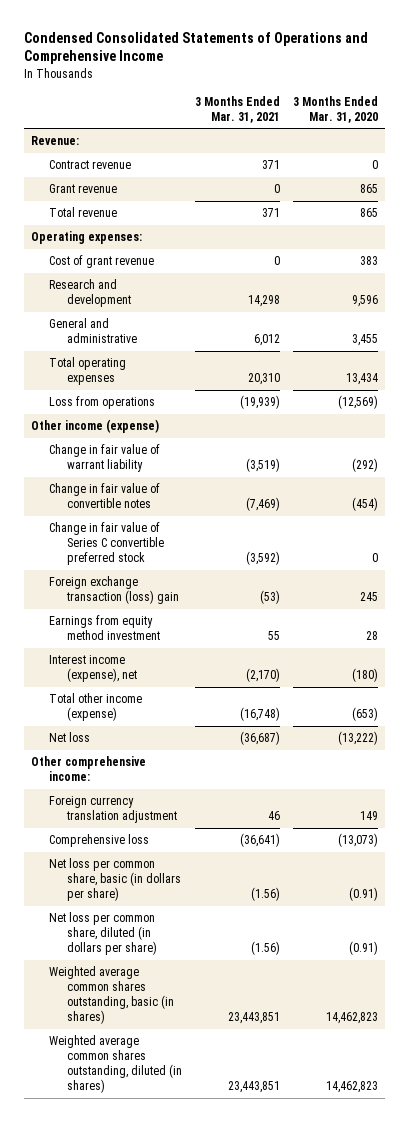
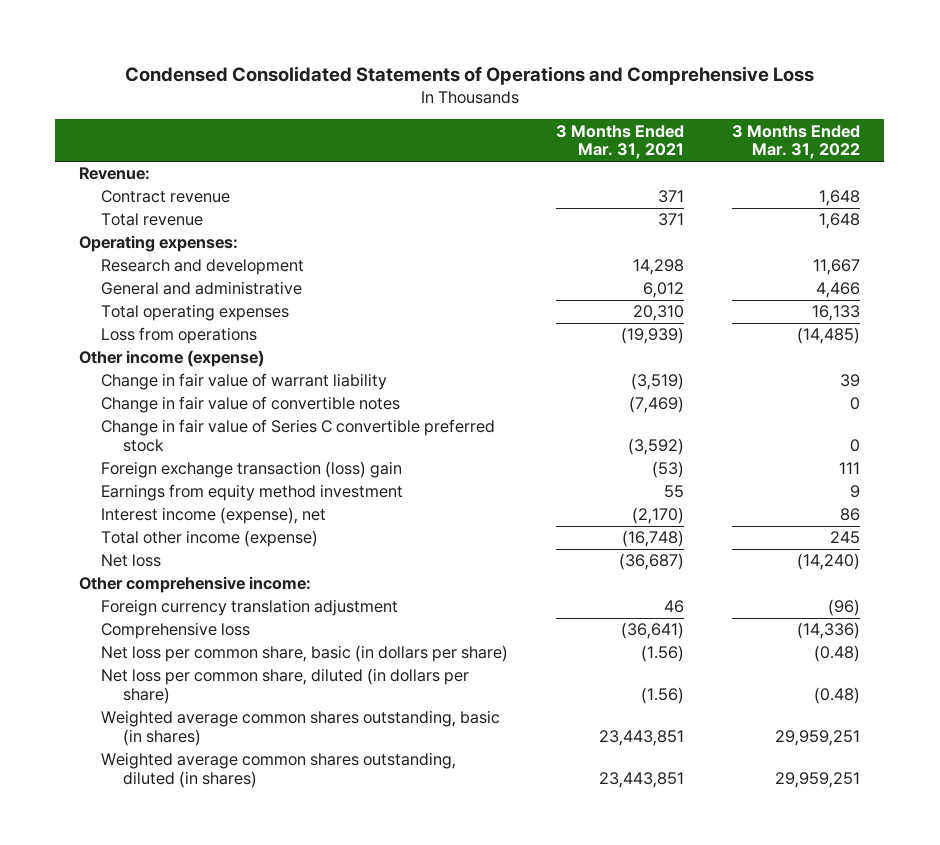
[24,31,369,65] Condensed Consolidated Statements of Operations and Comprehensive Income -> [124,65,814,85] Condensed Consolidated Statements of Operations and Comprehensive Loss
[293,95,379,123] 3 Months Ended Mar. 31, 2020 -> none
none -> [732,124,861,160] 3 Months Ended Mar. 31, 2022
[48,184,117,194] Grant revenue -> none
[48,255,154,269] Cost of grant revenue -> none

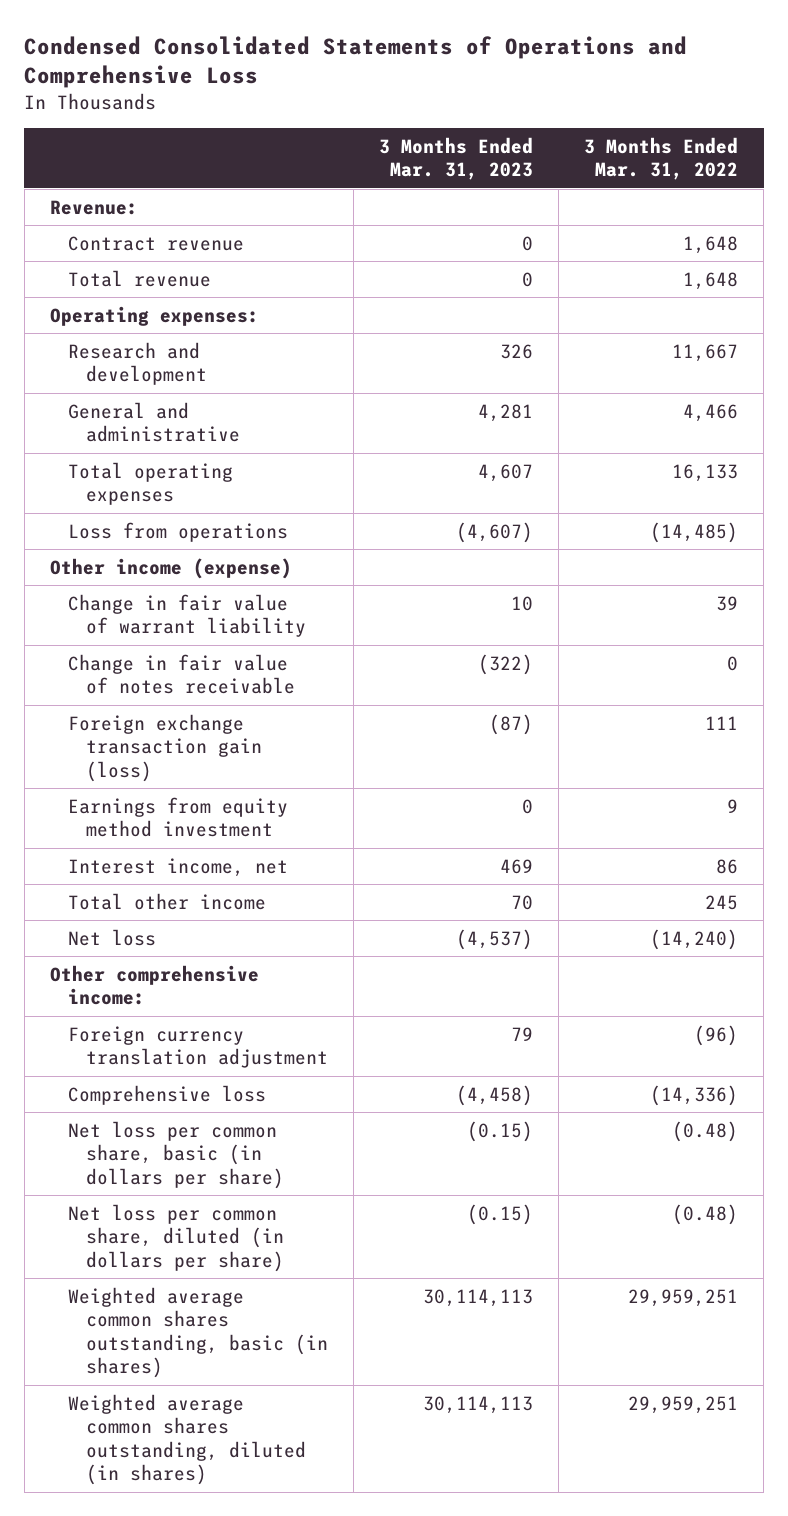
[556,124,685,160] 3 Months Ended Mar. 31, 2021 -> none
none -> [379,136,534,181] 3 Months Ended Mar. 31, 2023
[101,419,496,453] Change in fair value of Series C convertible preferred stock -> none
[101,396,401,414] Change in fair value of convertible notes -> [67,653,295,695] Change in fair value of notes receivable
[101,461,403,479] Foreign exchange transaction (loss) gain -> [67,713,262,782] Foreign exchange transaction gain (loss)
[101,507,327,525] Interest income (expense), net -> [67,857,288,877] Interest income, net
[101,530,319,548] Total other income (expense) -> [67,892,266,910] Total other income

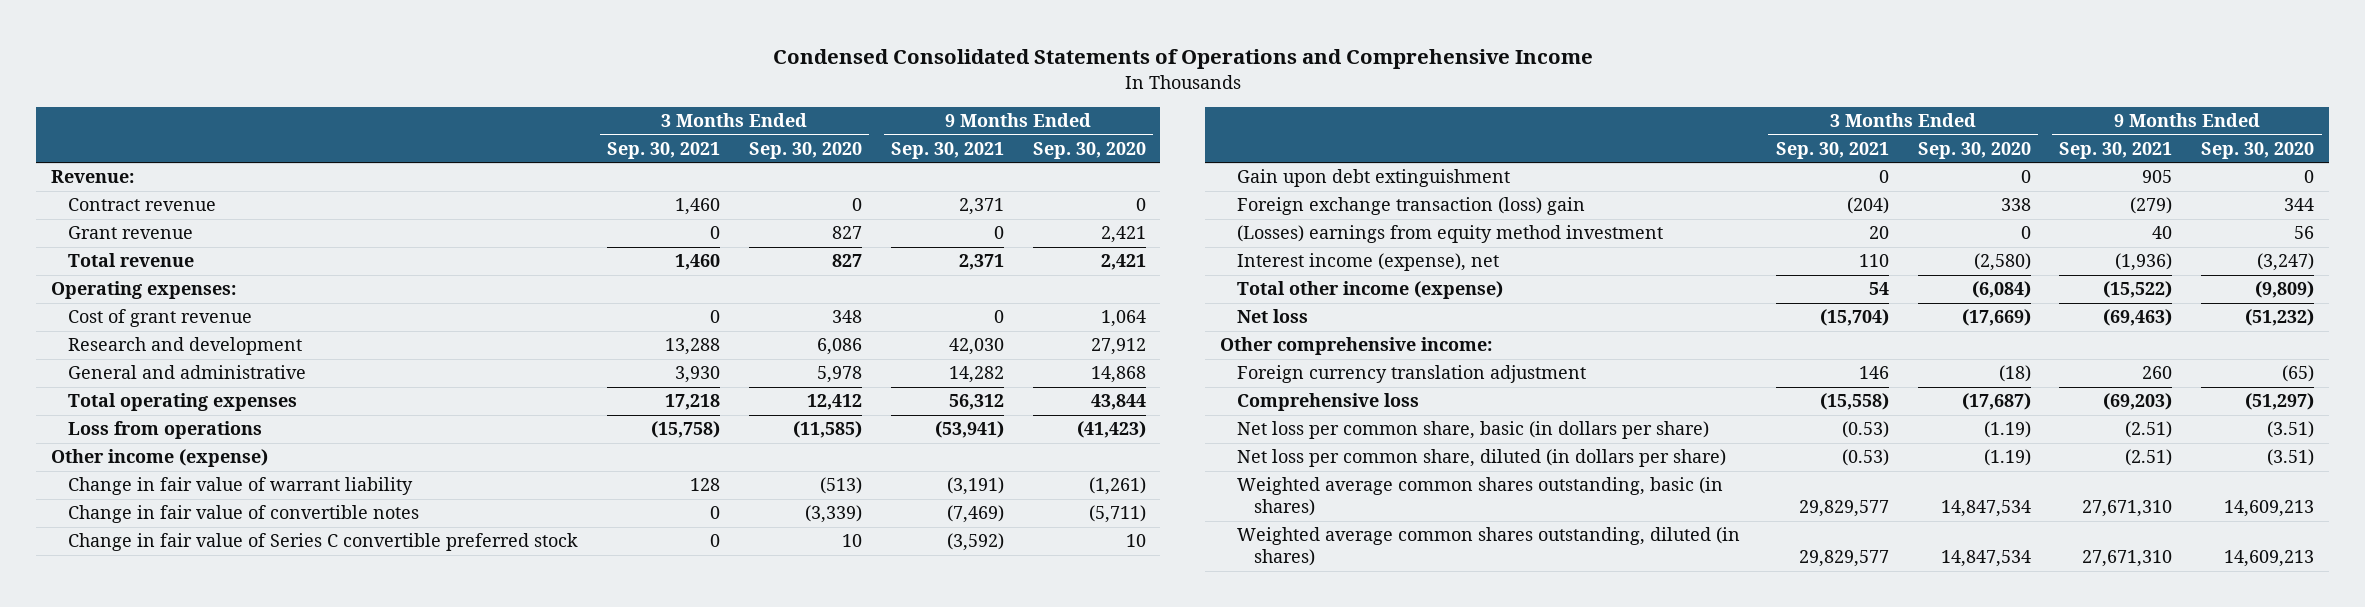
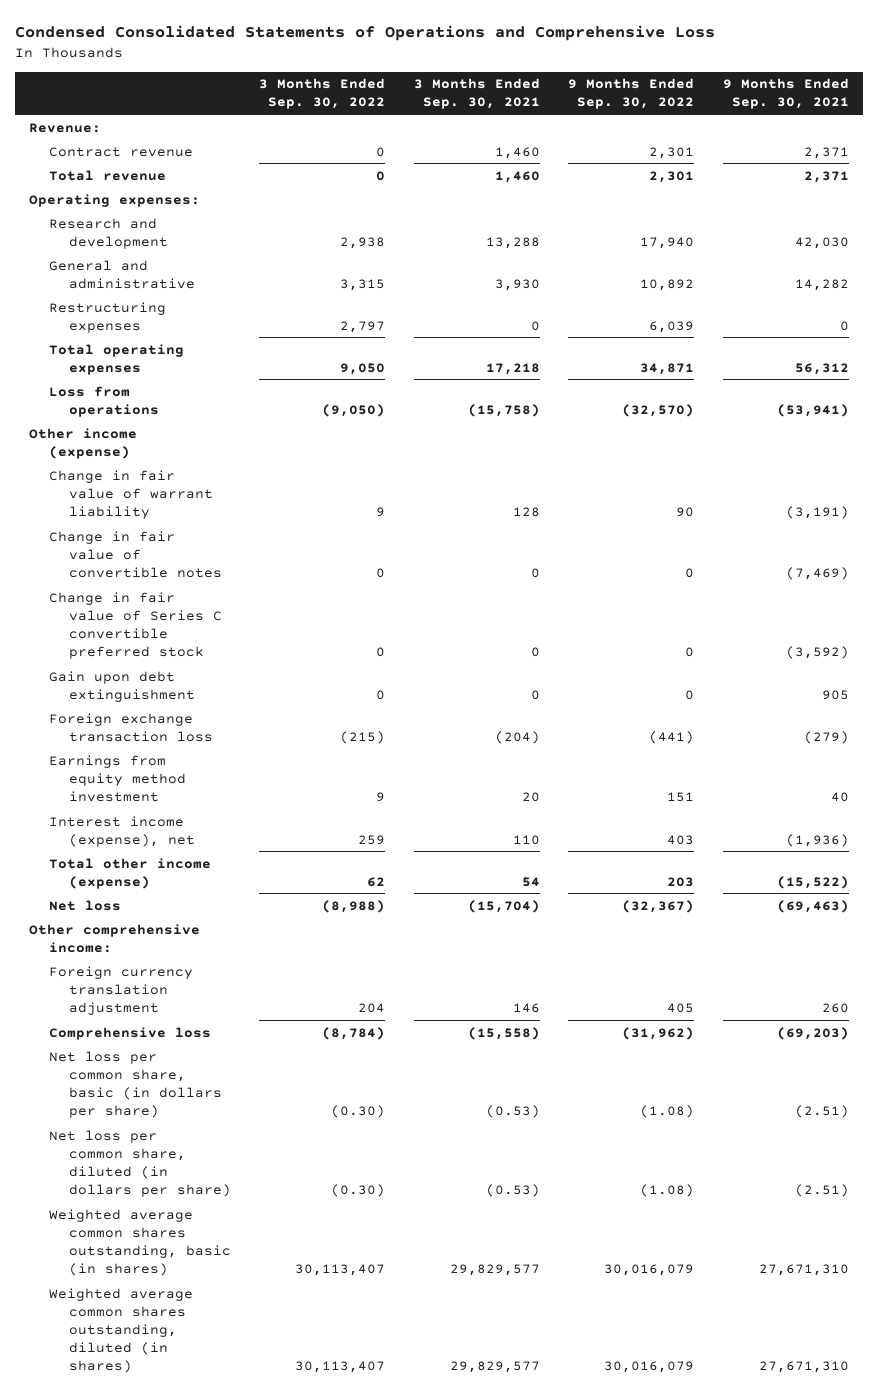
[772,49,1593,70] Condensed Consolidated Statements of Operations and Comprehensive Income -> [14,25,715,42] Condensed Consolidated Statements of Operations and Comprehensive Loss
[748,141,862,159] Sep. 30, 2020 -> none
[1032,141,1146,159] Sep. 30, 2020 -> none
none -> [259,78,386,110] 3 Months Ended Sep. 30, 2022
none -> [568,78,695,110] 9 Months Ended Sep. 30, 2022
[67,226,193,240] Grant revenue -> none
[67,309,252,328] Cost of grant revenue -> none
none -> [48,301,166,333] Restructuring expenses
[1236,197,1585,216] Foreign exchange transaction (loss) gain -> [48,712,213,742] Foreign exchange transaction loss
[1236,225,1663,244] (Losses) earnings from equity method investment -> [48,754,186,802] Earnings from equity method investment

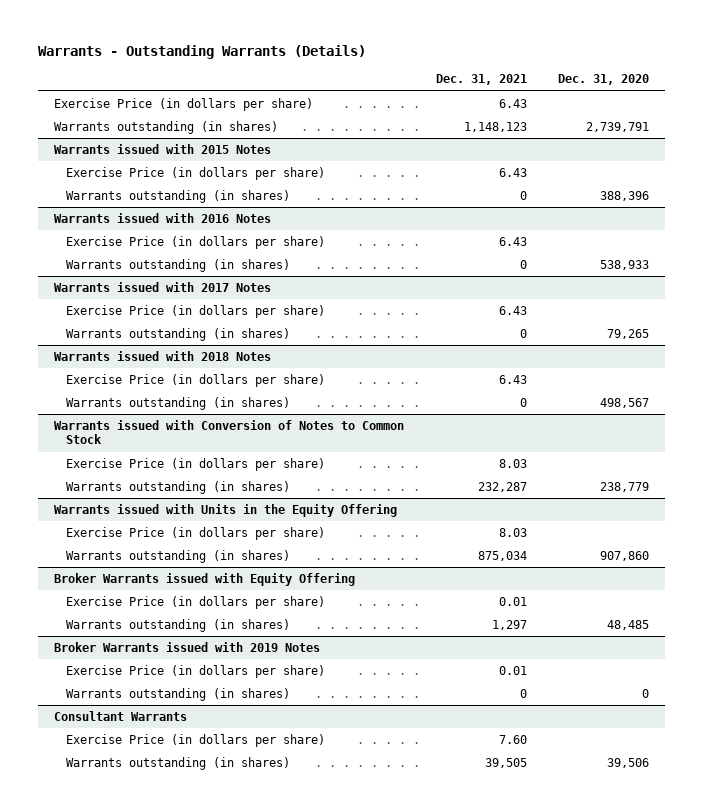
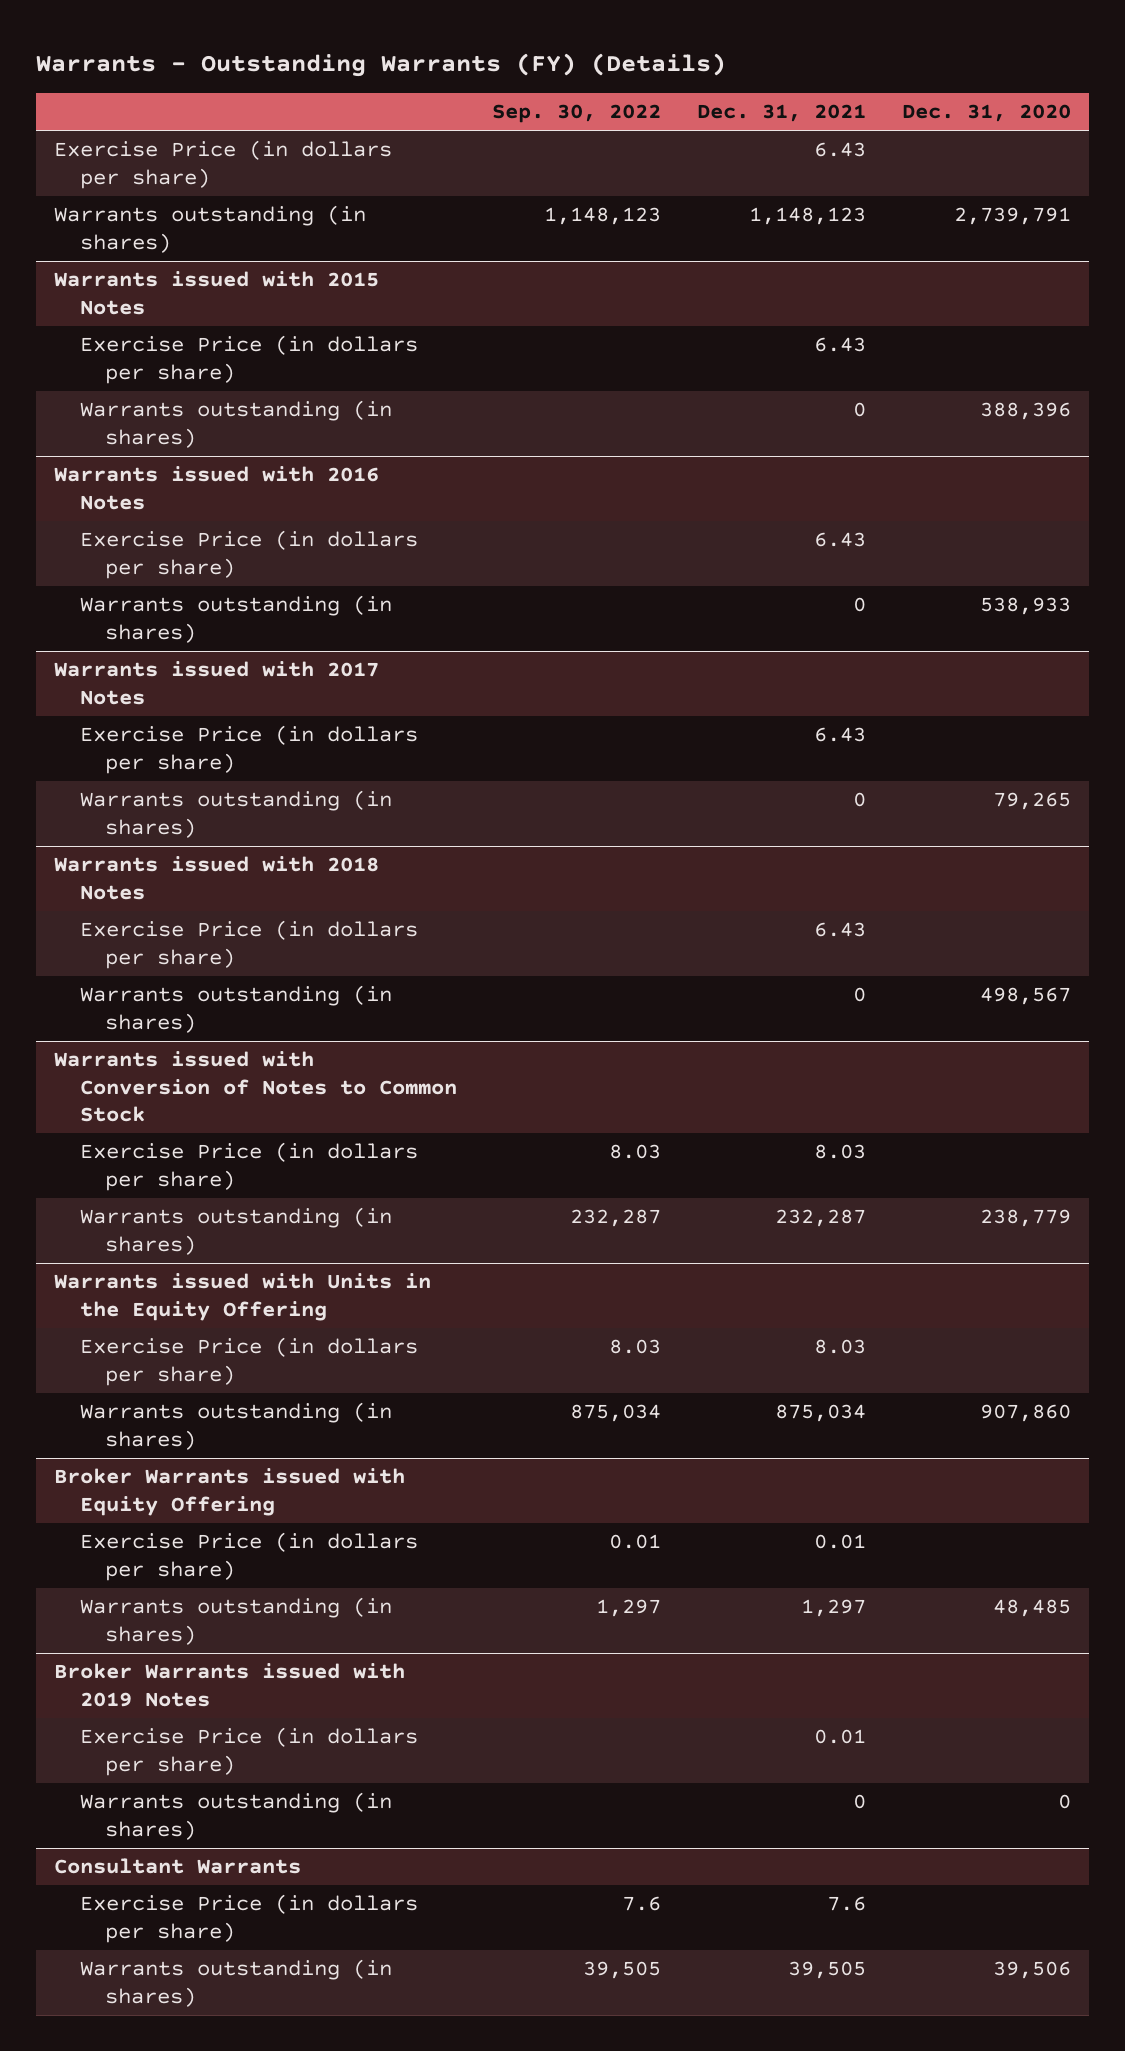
[37,44,366,59] Warrants - Outstanding Warrants (Details) -> [35,52,726,77] Warrants - Outstanding Warrants (FY) (Details)
none -> [492,104,662,124] Sep. 30, 2022
[498,734,527,744] 7.60 -> [827,1896,867,1912] 7.6

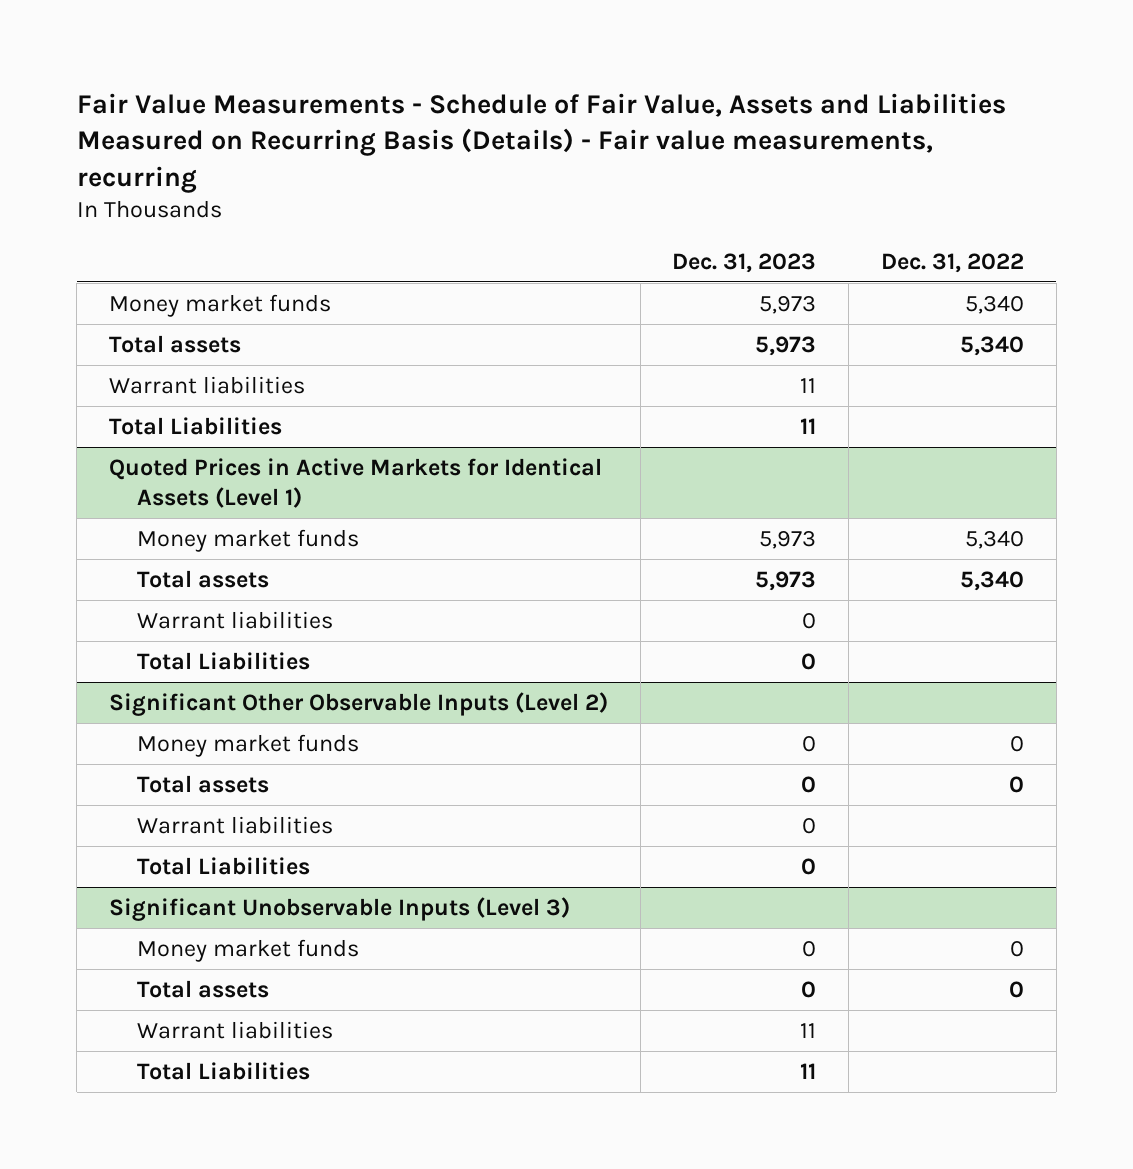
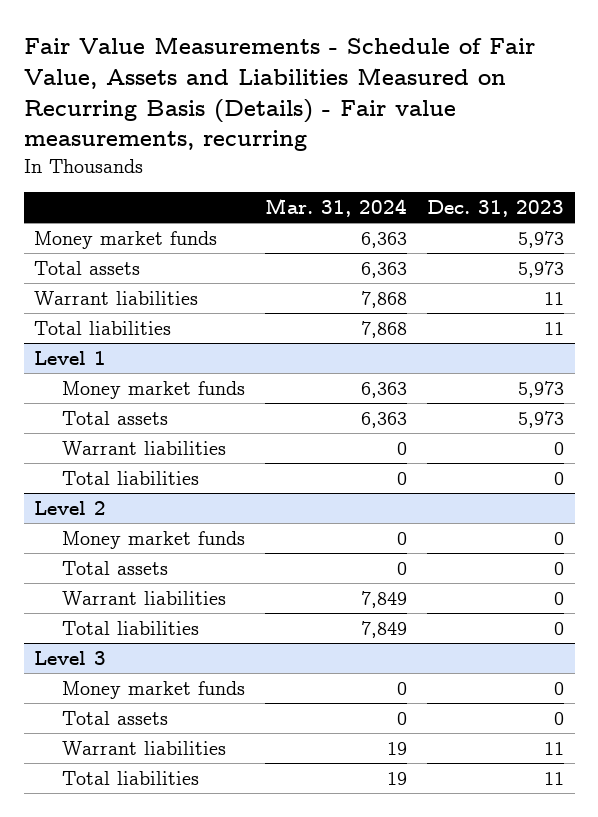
[880,252,1024,273] Dec. 31, 2022 -> none
none -> [265,198,408,218] Mar. 31, 2024
[108,416,282,435] Total Liabilities -> [33,320,171,335] Total liabilities
[108,457,602,508] Quoted Prices in Active Markets for Identical Assets (Level 1) -> [33,350,106,365] Level 1
[136,651,310,670] Total Liabilities -> [61,470,199,485] Total liabilities
[108,691,608,716] Significant Other Observable Inputs (Level 2) -> [33,500,106,515] Level 2
[136,856,310,875] Total Liabilities -> [61,620,199,635] Total liabilities
[108,896,570,921] Significant Unobservable Inputs (Level 3) -> [33,650,106,665] Level 3
[136,1061,310,1080] Total Liabilities -> [61,770,199,785] Total liabilities

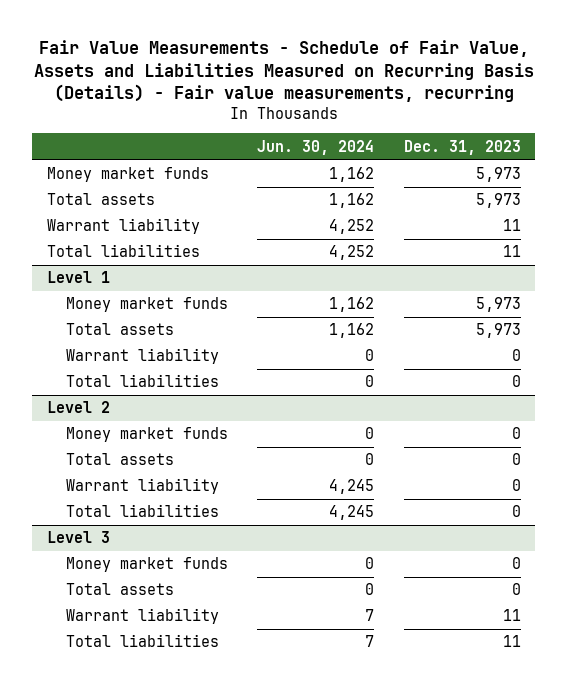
[265,198,408,218] Mar. 31, 2024 -> none
none -> [257,139,375,155] Jun. 30, 2024
[33,290,198,305] Warrant liabilities -> [46,218,200,235] Warrant liability
[61,440,226,455] Warrant liabilities -> [65,348,219,365] Warrant liability
[61,590,226,605] Warrant liabilities -> [65,478,219,495] Warrant liability
[61,740,226,755] Warrant liabilities -> [65,608,219,625] Warrant liability

